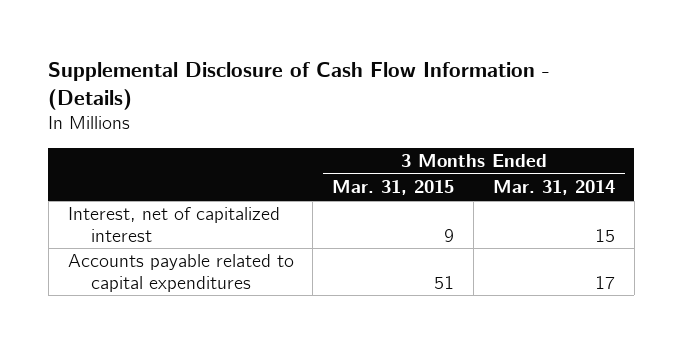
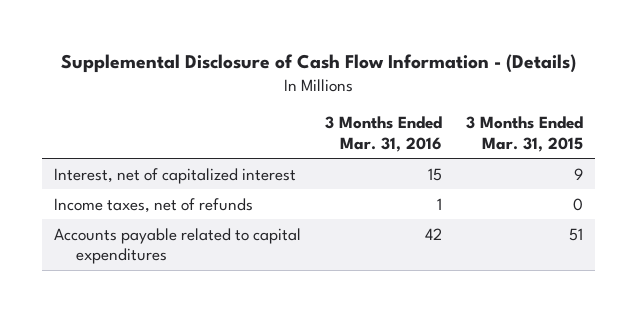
[492,180,615,196] Mar. 31, 2014 -> none
none -> [325,116,443,152] 3 Months Ended Mar. 31, 2016
none -> [54,197,254,213] Income taxes, net of refunds

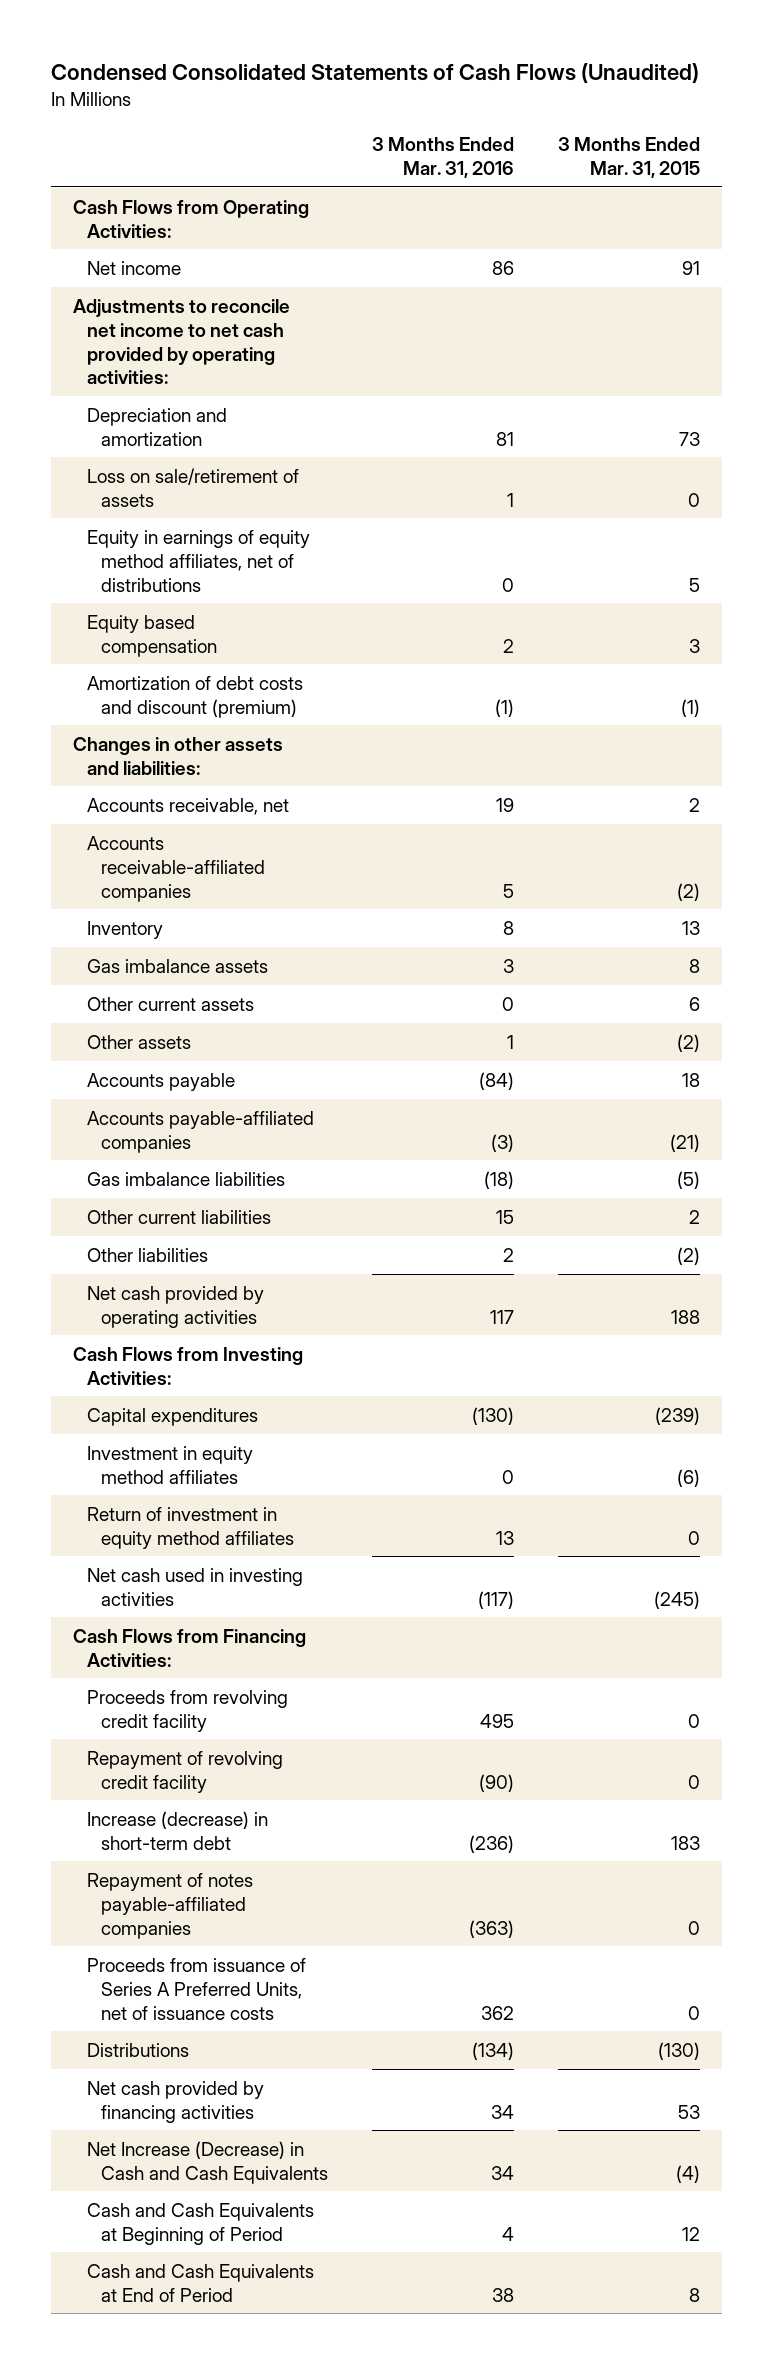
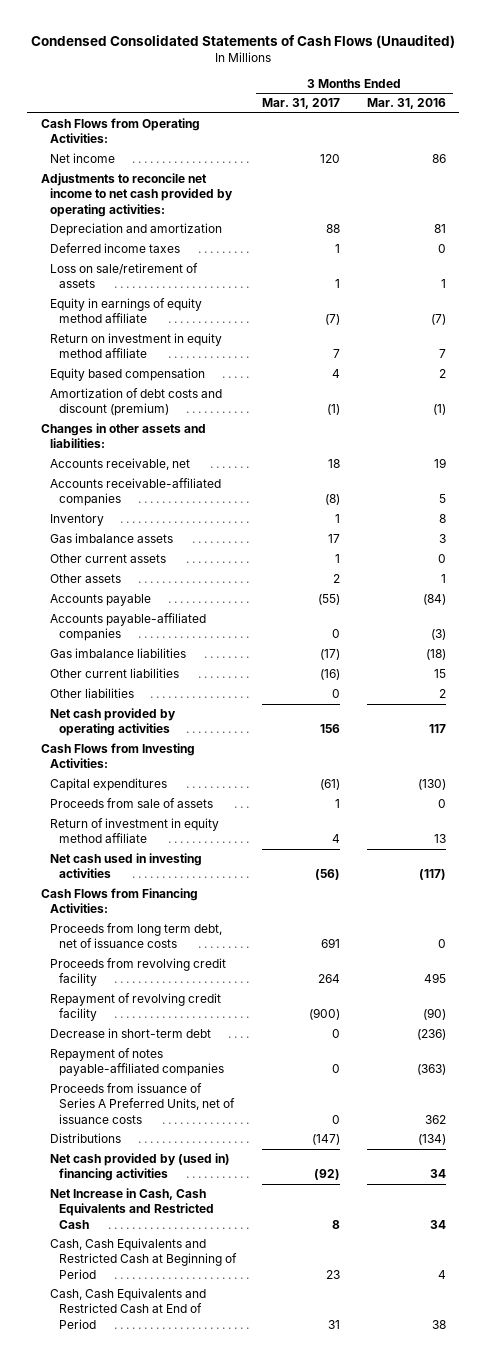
[558,137,701,179] 3 Months Ended Mar. 31, 2015 -> none
none -> [262,98,341,110] Mar. 31, 2017
none -> [49,243,180,254] Deferred income taxes
[87,529,311,592] Equity in earnings of equity method affiliates, net of distributions -> [49,298,202,324] Equity in earnings of equity method affiliate
[502,577,515,592] 0 -> [431,314,447,326] (7)
none -> [49,333,222,359] Return on investment in equity method affiliate
[87,1445,254,1484] Investment in equity method affiliates -> none
none -> [49,798,213,809] Proceeds from sale of assets
[87,1506,295,1549] Return of investment in equity method affiliates -> [49,818,219,844] Return of investment in equity method affiliate
none -> [49,923,222,949] Proceeds from long term debt, net of issuance costs
[87,1810,269,1850] Increase (decrease) in short-term debt -> [49,1028,211,1039] Decrease in short-term debt
[87,2080,265,2123] Net cash provided by financing activities -> [49,1153,230,1182] Net cash provided by (used in) financing activities
[87,2140,329,2184] Net Increase (Decrease) in Cash and Cash Equivalents -> [49,1188,214,1229] Net Increase in Cash, Cash Equivalents and Restricted Cash
[87,2202,315,2245] Cash and Cash Equivalents at Beginning of Period -> [49,1238,237,1279] Cash, Cash Equivalents and Restricted Cash at Beginning of Period
[87,2263,315,2302] Cash and Cash Equivalents at End of Period -> [49,1288,206,1329] Cash, Cash Equivalents and Restricted Cash at End of Period

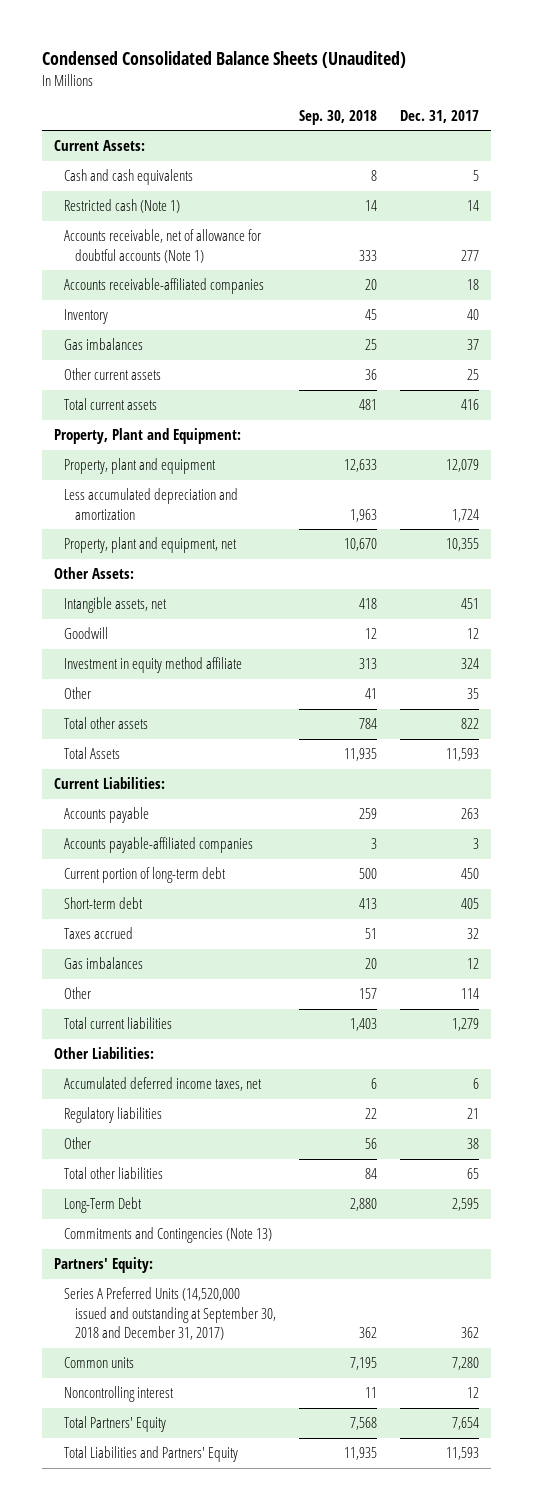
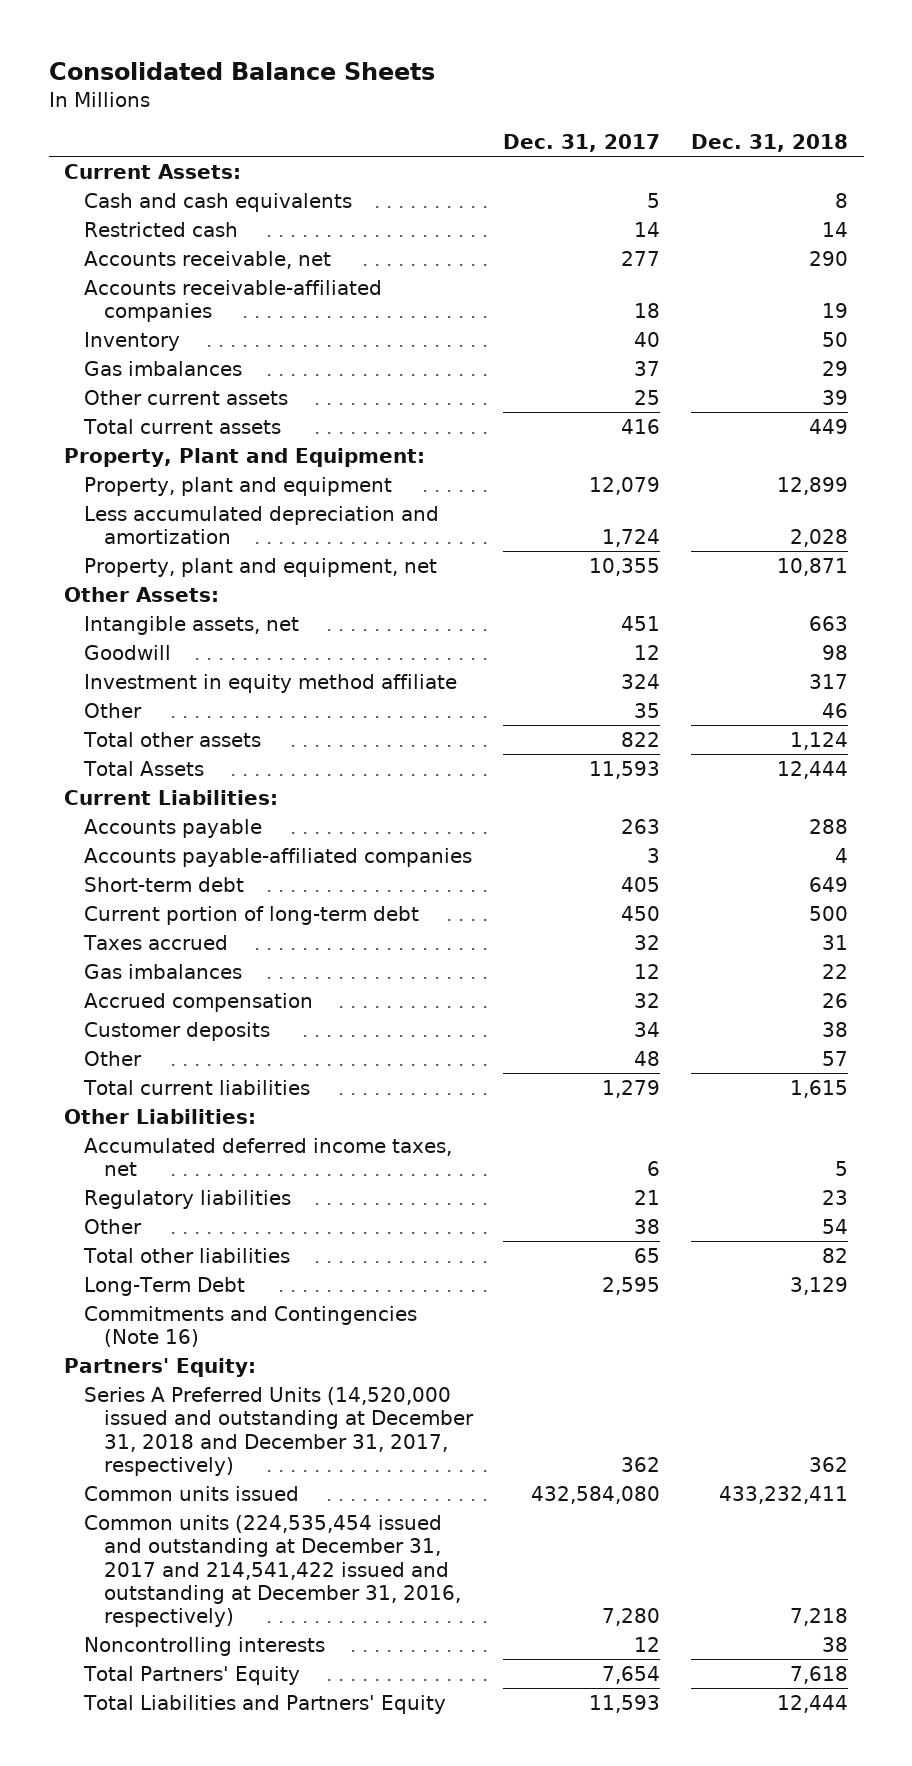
[42,51,407,69] Condensed Consolidated Balance Sheets (Unaudited) -> [48,61,435,80] Consolidated Balance Sheets
[299,109,378,125] Sep. 30, 2018 -> none
none -> [691,134,849,153] Dec. 31, 2018
[64,199,181,214] Restricted cash (Note 1) -> [83,221,238,237] Restricted cash
[64,229,262,263] Accounts receivable, net of allowance for doubtful accounts (Note 1) -> [83,250,331,269] Accounts receivable, net
[64,867,227,884] Current portion of long-term debt -> [83,905,419,925] Current portion of long-term debt
none -> [83,992,313,1012] Accrued compensation
none -> [83,1021,270,1041] Customer deposits
[461,988,480,1000] 114 -> [634,1050,661,1066] 48
[64,1227,273,1244] Commitments and Contingencies (Note 13) -> [83,1305,417,1348] Commitments and Contingencies (Note 16)
[64,1287,276,1341] Series A Preferred Units (14,520,000 issued and outstanding at September 30, 2018 and December 31, 2017) -> [83,1386,474,1476] Series A Preferred Units (14,520,000 issued and outstanding at December 31, 2018 and December 31, 2017, respectively)
none -> [83,1485,299,1501] Common units issued
[64,1357,135,1369] Common units -> [83,1514,461,1628] Common units (224,535,454 issued and outstanding at December 31, 2017 and 214,541,422 issued and outstanding at December 31, 2016, respectively)
[64,1386,175,1403] Noncontrolling interest -> [83,1636,325,1656] Noncontrolling interests

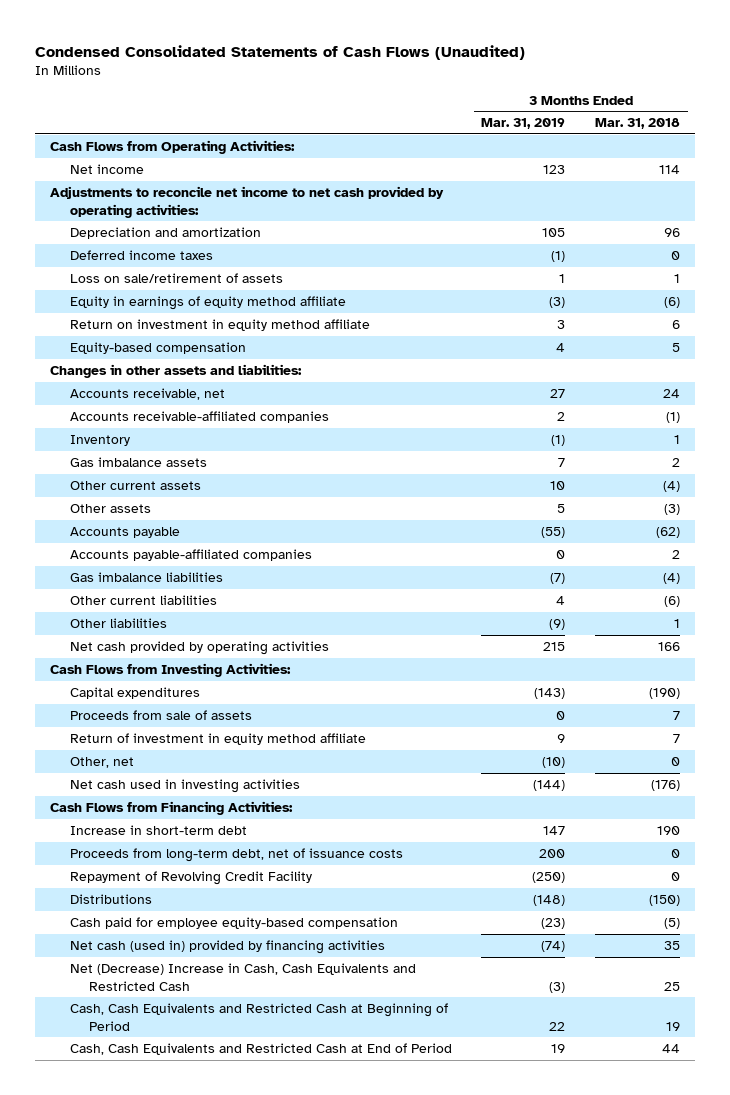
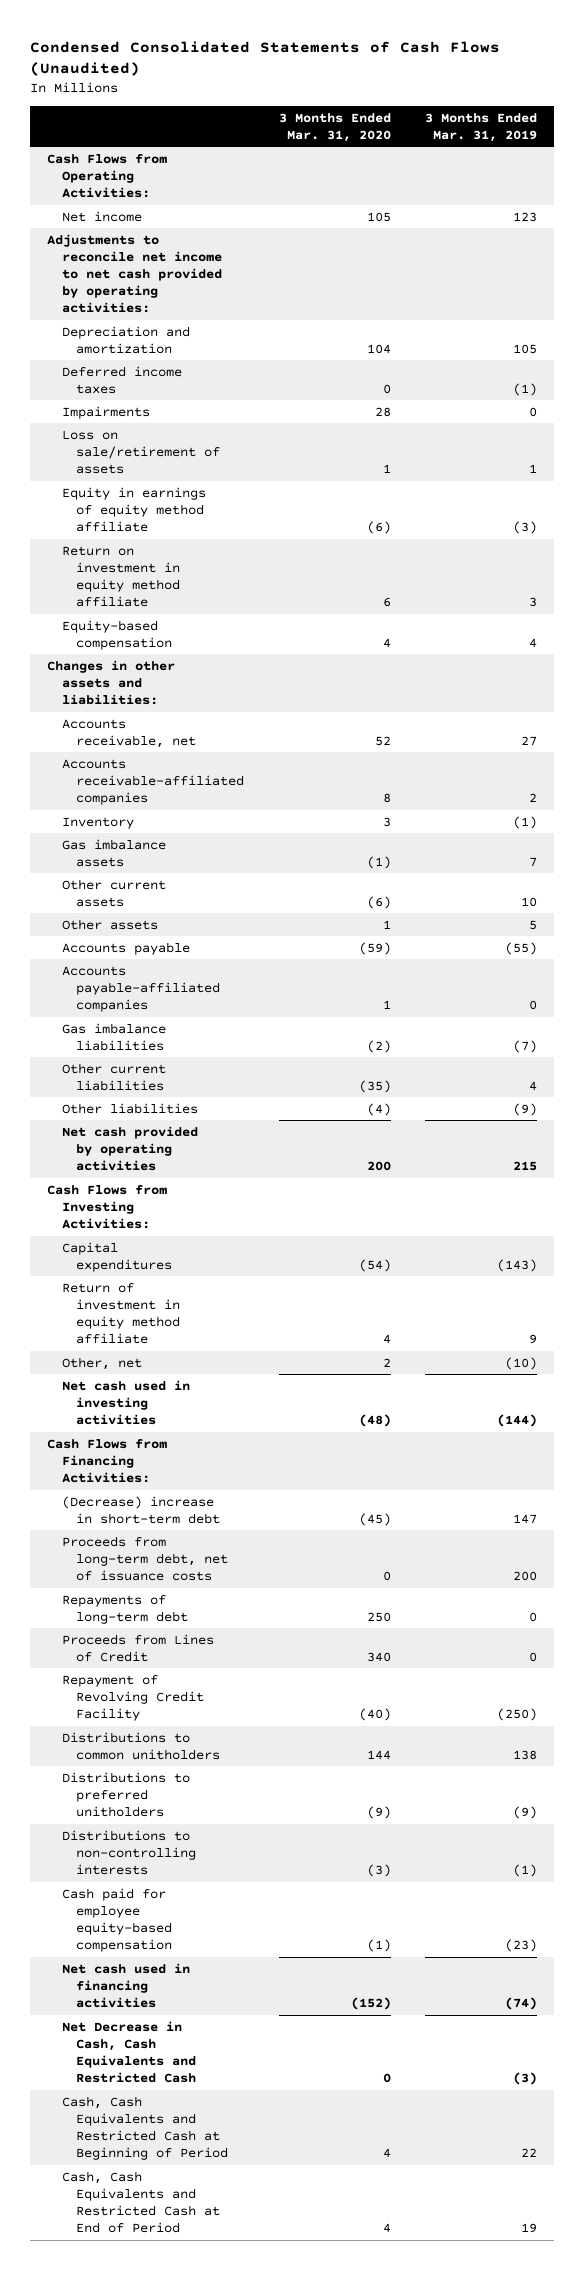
[595,118,681,130] Mar. 31, 2018 -> none
none -> [278,112,391,142] 3 Months Ended Mar. 31, 2020
none -> [61,405,150,419] Impairments
[69,709,252,720] Proceeds from sale of assets -> none
[69,824,247,835] Increase in short-term debt -> [61,1495,221,1524] (Decrease) increase in short-term debt
none -> [61,1594,189,1624] Repayments of long-term debt
none -> [61,1633,214,1662] Proceeds from Lines of Credit
none -> [61,1731,221,1760] Distributions to common unitholders
none -> [61,1771,190,1818] Distributions to preferred unitholders
[69,893,152,904] Distributions -> [61,1829,197,1876] Distributions to non-controlling interests
[533,894,566,906] (148) -> [512,1864,537,1878] (1)
[69,939,385,954] Net cash (used in) provided by financing activities -> [61,1962,190,2009] Net cash used in financing activities
[69,962,416,991] Net (Decrease) Increase in Cash, Cash Equivalents and Restricted Cash -> [61,2020,197,2084] Net Decrease in Cash, Cash Equivalents and Restricted Cash

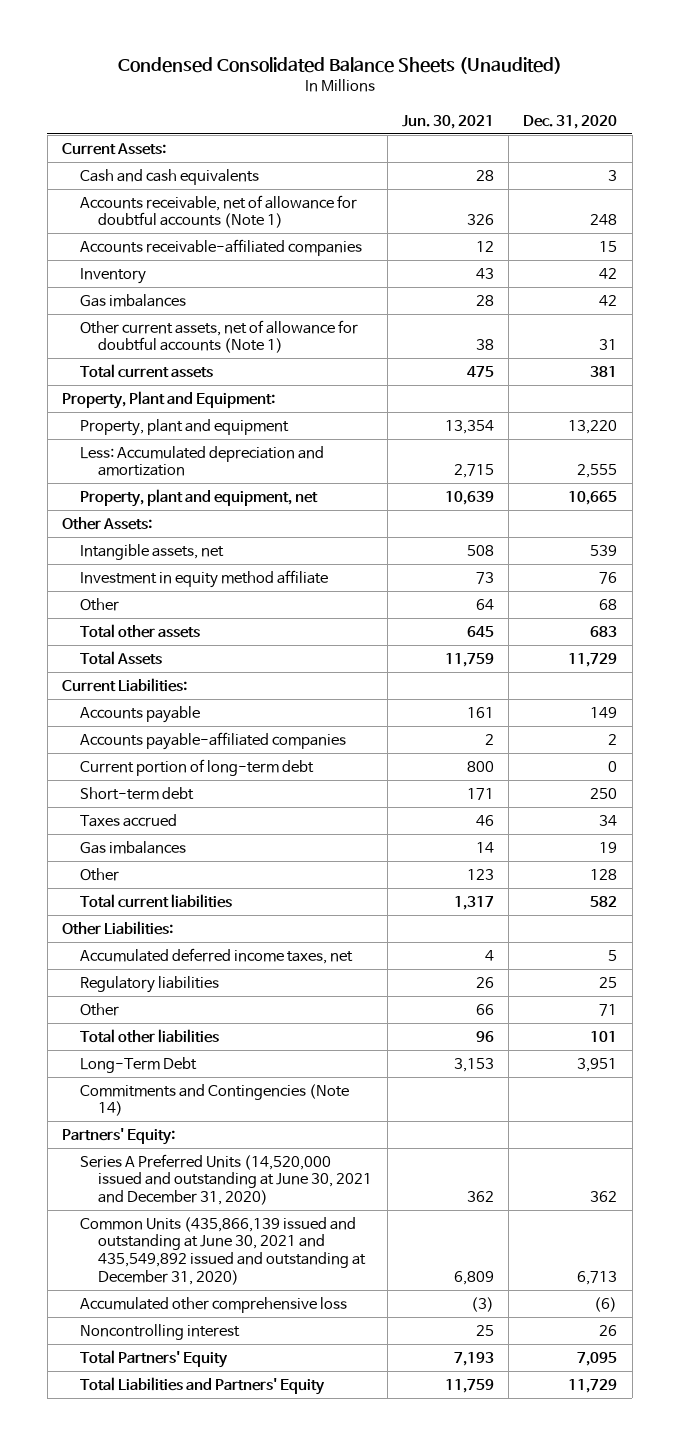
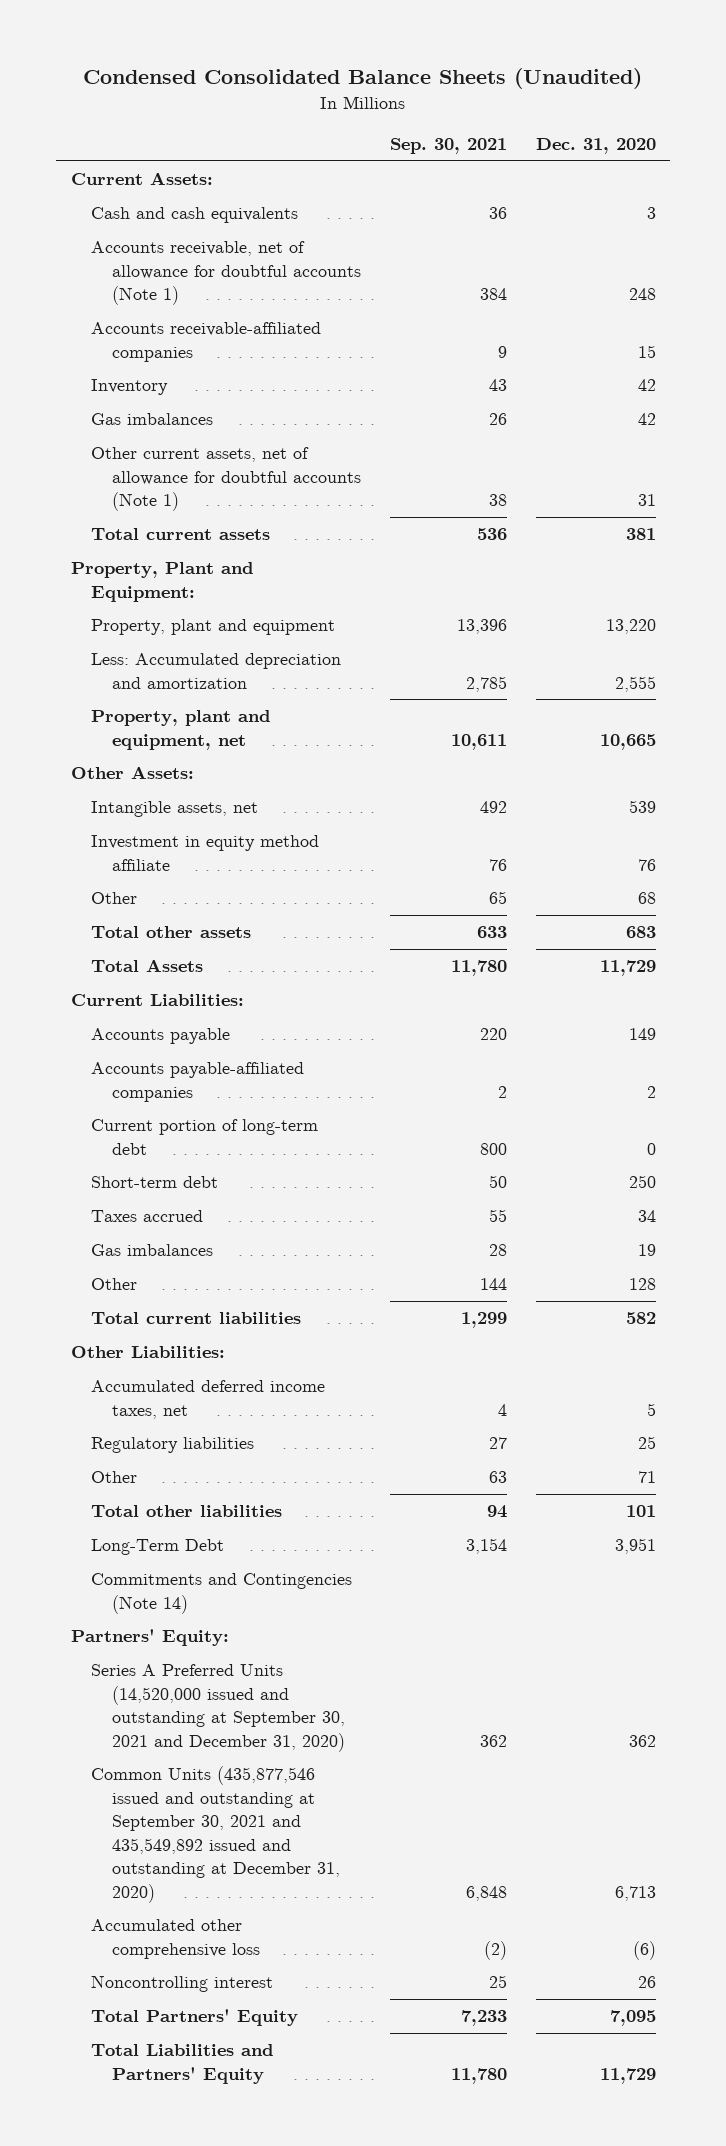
[401,114,494,129] Jun. 30, 2021 -> none
none -> [389,137,507,154] Sep. 30, 2021
[80,1153,373,1206] Series A Preferred Units (14,520,000 issued and outstanding at June 30, 2021 and December 31, 2020) -> [91,1664,345,1752] Series A Preferred Units (14,520,000 issued and outstanding at September 30, 2021 and December 31, 2020)
[80,1216,367,1285] Common Units (435,866,139 issued and outstanding at June 30, 2021 and 435,549,892 issued and outstanding at December 31, 2020) -> [91,1766,340,1903] Common Units (435,877,546 issued and outstanding at September 30, 2021 and 435,549,892 issued and outstanding at December 31, 2020)

